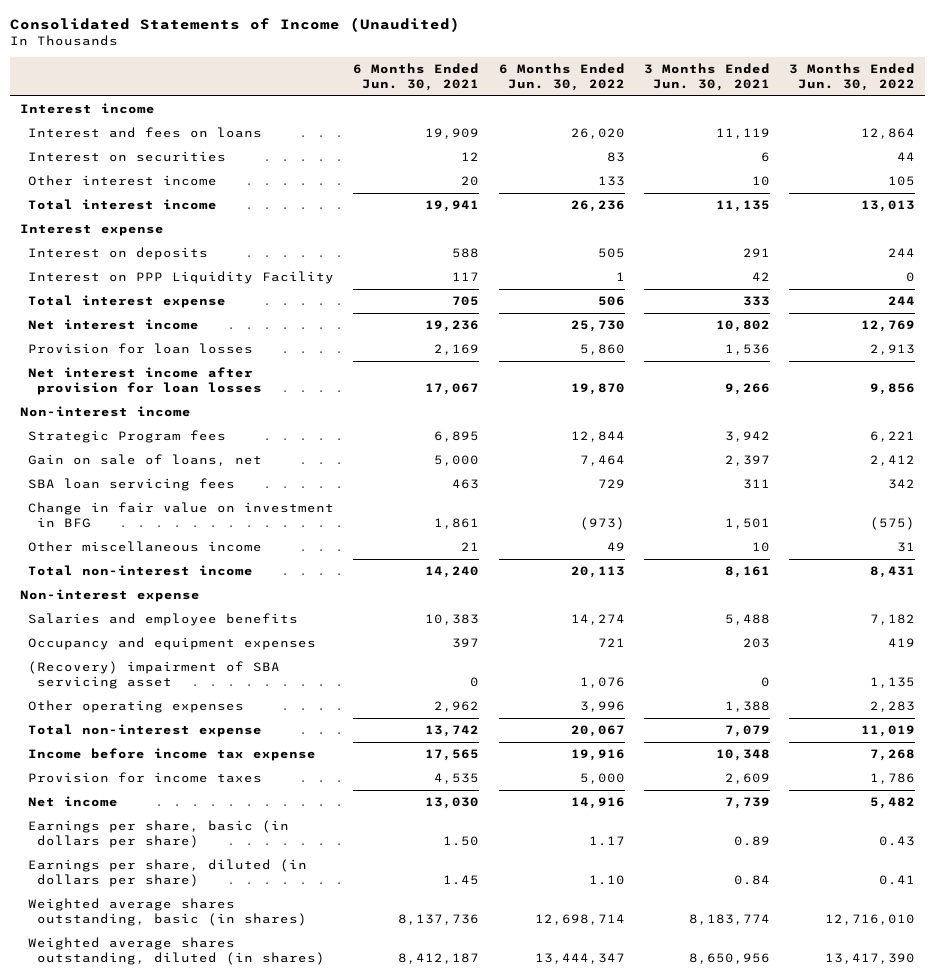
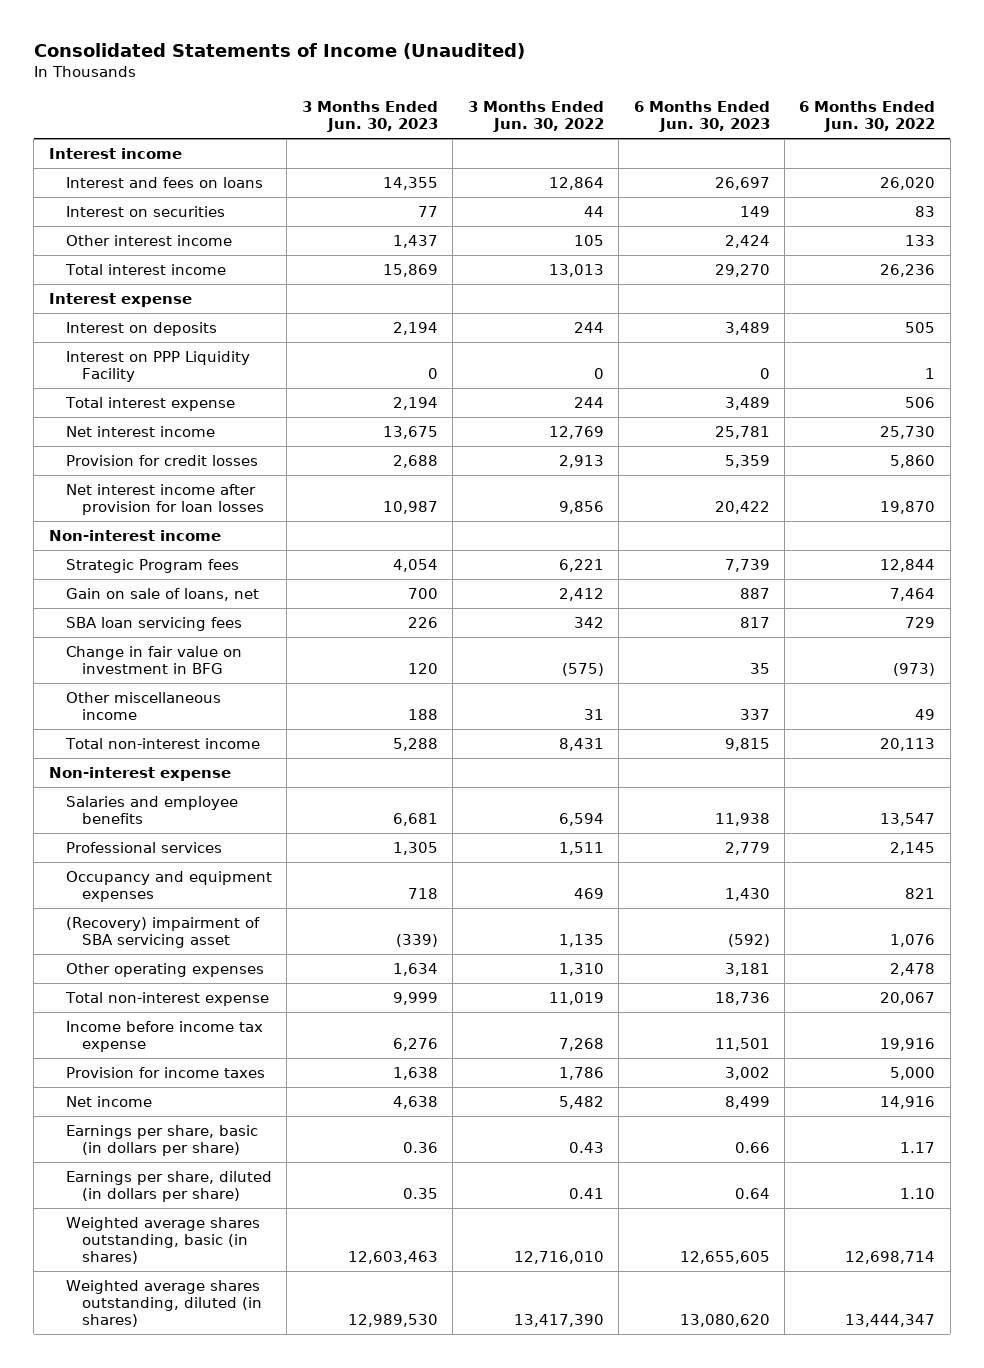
[353,63,480,92] 6 Months Ended Jun. 30, 2021 -> none
[643,63,770,92] 3 Months Ended Jun. 30, 2021 -> none
none -> [301,101,438,133] 3 Months Ended Jun. 30, 2023
none -> [633,101,770,133] 6 Months Ended Jun. 30, 2023
[28,343,254,355] Provision for loan losses -> [65,454,258,466] Provision for credit losses
[570,614,625,626] 14,274 -> [880,813,936,827] 13,547
[870,614,916,626] 7,182 -> [558,813,604,827] 6,594
none -> [65,841,222,853] Professional services
[597,638,625,648] 721 -> [905,888,936,900] 821
[888,638,916,648] 419 -> [573,888,604,900] 469
[579,701,625,713] 3,996 -> [890,962,936,976] 2,478
[870,701,916,713] 2,283 -> [558,962,604,976] 1,310

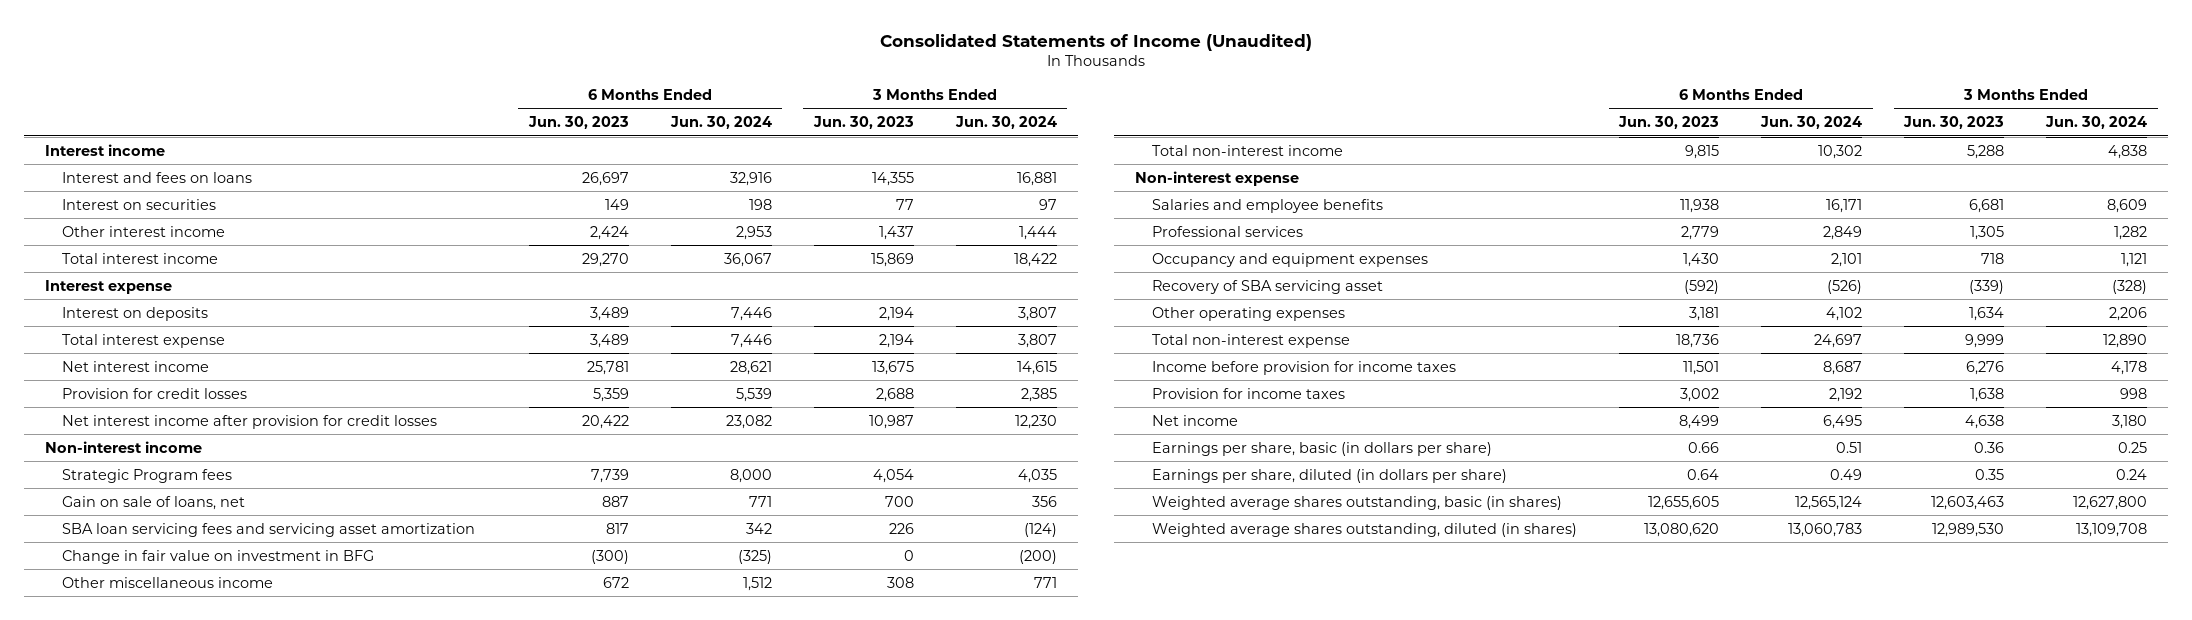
[467,101,604,133] 3 Months Ended Jun. 30, 2022 -> none
[799,101,936,133] 6 Months Ended Jun. 30, 2022 -> none
none -> [669,116,772,130] Jun. 30, 2024
none -> [954,116,1057,130] Jun. 30, 2024
[65,350,250,383] Interest on PPP Liquidity Facility -> none
[65,483,265,516] Net interest income after provision for loan losses -> [61,414,437,429] Net interest income after provision for credit losses
[65,616,242,631] SBA loan servicing fees -> [61,522,475,537] SBA loan servicing fees and servicing asset amortization
[407,663,438,675] 120 -> [903,549,914,561] 0
[749,663,770,675] 35 -> [590,549,629,564] (300)
[407,709,438,721] 188 -> [886,576,914,588] 308
[739,709,770,721] 337 -> [602,576,629,588] 672
[65,916,260,949] (Recovery) impairment of SBA servicing asset -> [1152,279,1384,294] Recovery of SBA servicing asset
[65,1020,263,1053] Income before income tax expense -> [1152,360,1457,375] Income before provision for income taxes

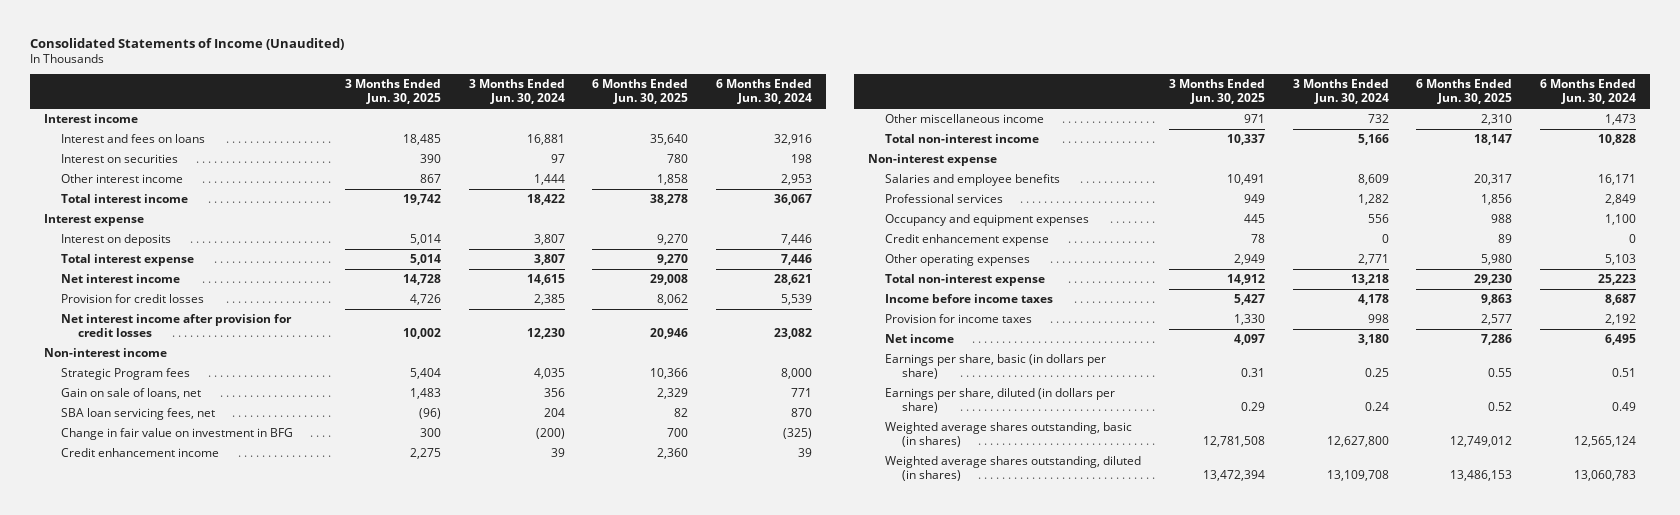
[527,116,629,130] Jun. 30, 2023 -> none
[812,116,914,130] Jun. 30, 2023 -> none
none -> [344,79,441,105] 3 Months Ended Jun. 30, 2025
none -> [592,79,689,105] 6 Months Ended Jun. 30, 2025
[61,522,475,537] SBA loan servicing fees and servicing asset amortization -> [61,407,216,420] SBA loan servicing fees, net
[745,522,772,534] 342 -> [791,407,813,417] 870
[1023,522,1057,537] (124) -> [543,407,565,417] 204
none -> [61,447,220,457] Credit enhancement income
[742,576,772,591] 1,512 -> [1604,113,1636,125] 1,473
[1033,576,1057,588] 771 -> [1367,113,1389,123] 732
[1818,144,1863,159] 10,302 -> [1597,133,1636,145] 10,828
[2108,144,2148,159] 4,838 -> [1357,133,1389,145] 5,166
[1152,279,1384,294] Recovery of SBA servicing asset -> none
[1831,252,1863,267] 2,101 -> [1604,213,1636,225] 1,100
[2121,252,2148,267] 1,121 -> [1367,213,1389,223] 556
none -> [885,233,1050,246] Credit enhancement expense
[1826,306,1863,321] 4,102 -> [1604,253,1636,265] 5,103
[2109,306,2148,321] 2,206 -> [1357,253,1389,265] 2,771
[1814,333,1863,348] 24,697 -> [1597,273,1636,285] 25,223
[2103,333,2148,348] 12,890 -> [1350,273,1389,285] 13,218
[1152,360,1457,375] Income before provision for income taxes -> [885,293,1054,303] Income before income taxes

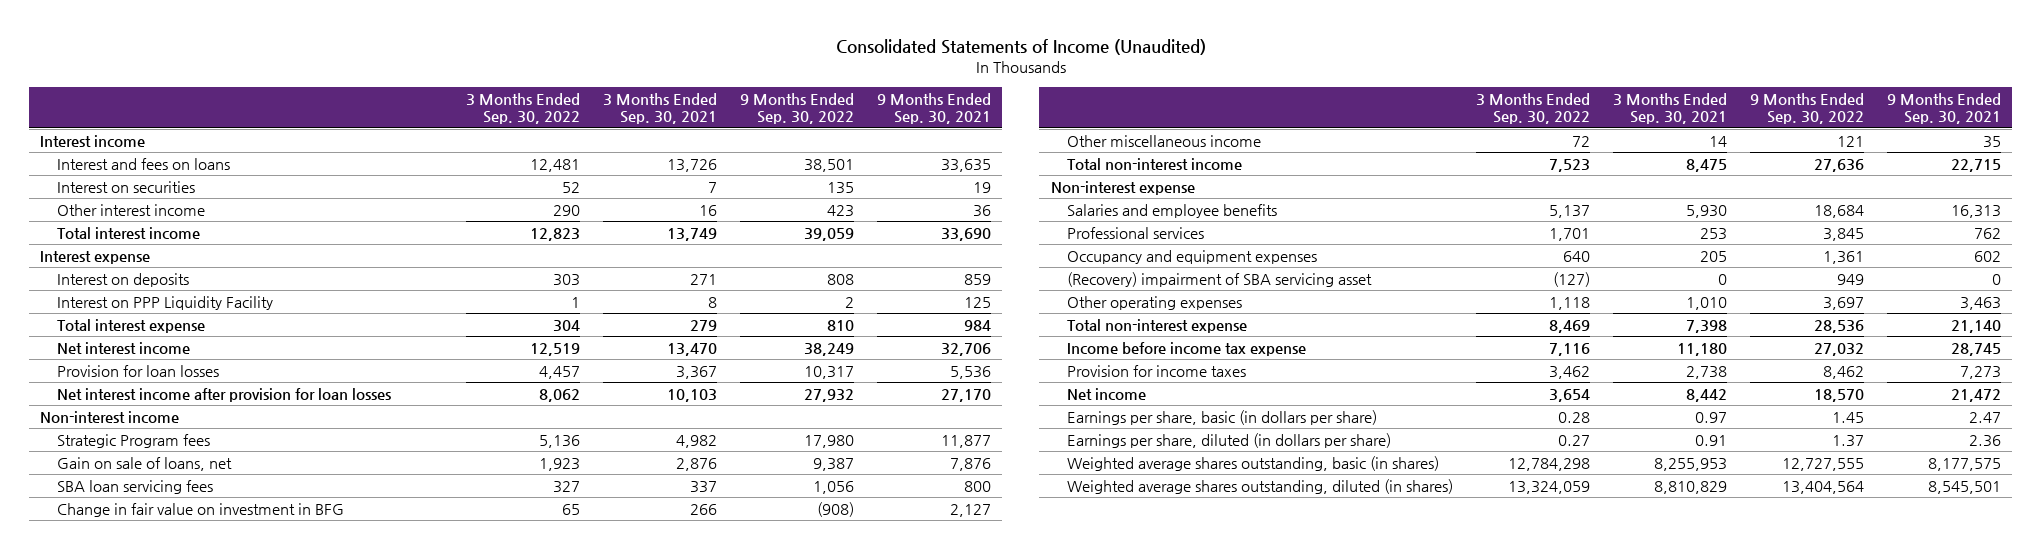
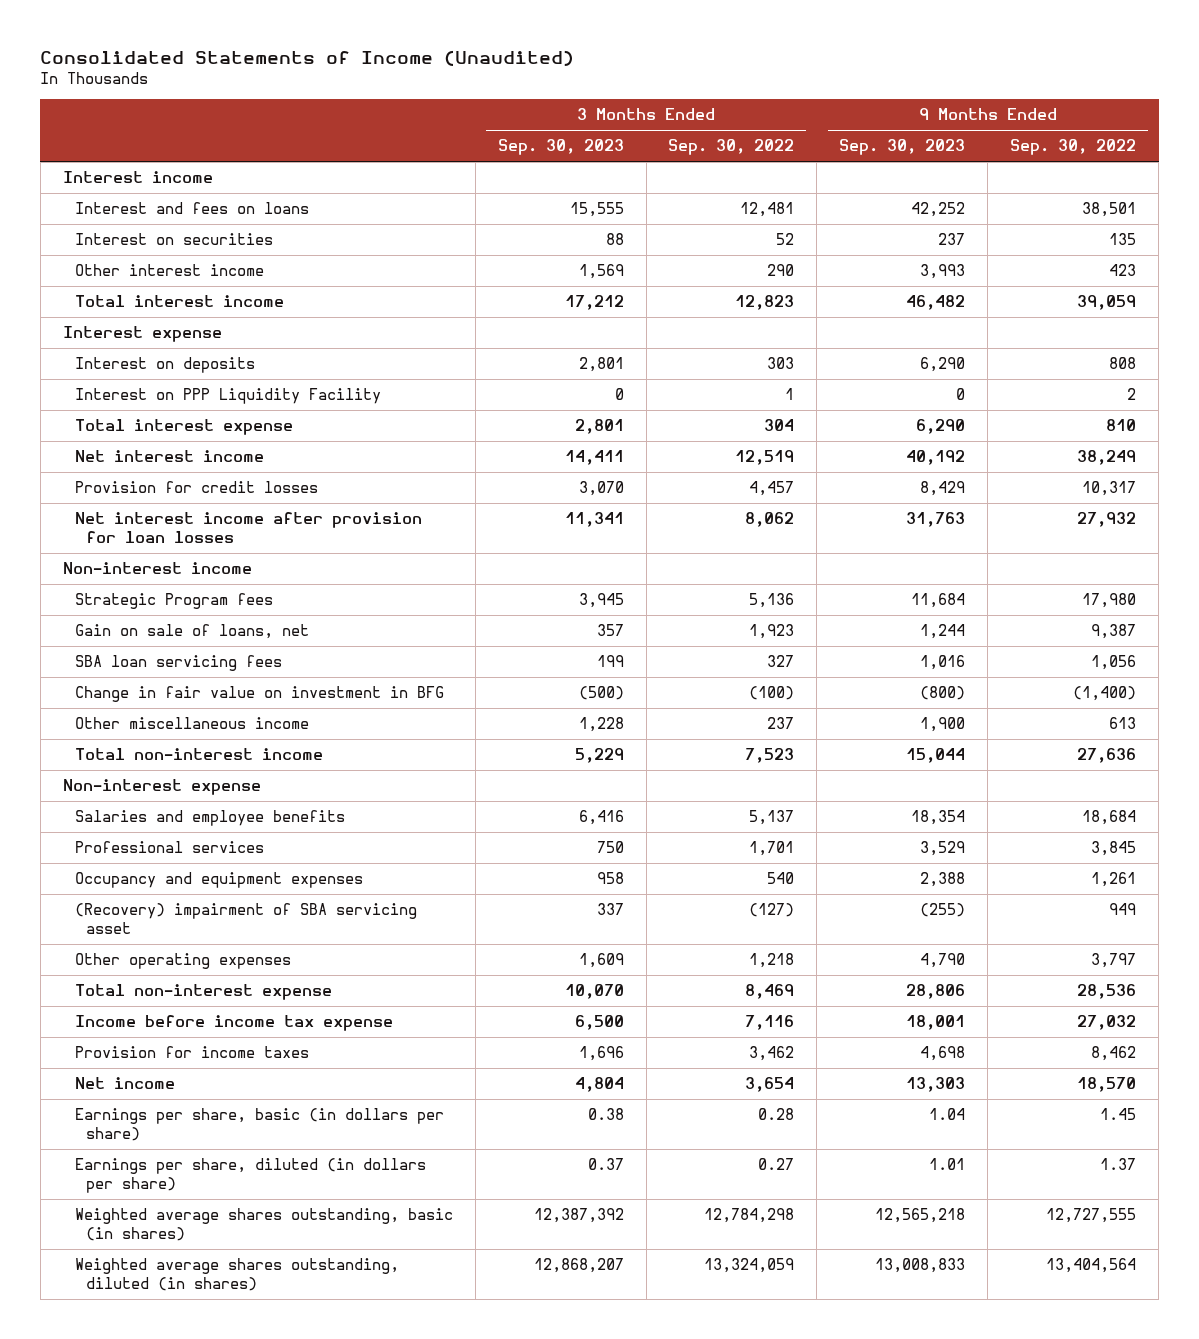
[602,92,717,125] 3 Months Ended Sep. 30, 2021 -> none
[876,92,991,125] 9 Months Ended Sep. 30, 2021 -> none
none -> [497,139,624,156] Sep. 30, 2023
none -> [839,139,966,156] Sep. 30, 2023
[57,364,220,377] Provision for loan losses -> [74,481,318,494] Provision for credit losses
[561,503,580,515] 65 -> [749,686,795,701] (100)
[816,501,854,517] (908) -> [1073,686,1137,702] (1,400)
[1572,135,1591,147] 72 -> [767,717,795,730] 237
[1836,135,1864,147] 121 -> [1109,717,1137,730] 613
[1563,250,1591,262] 640 -> [767,872,795,885] 540
[1822,250,1864,264] 1,361 -> [1091,872,1137,888] 1,261
[1549,296,1591,310] 1,118 -> [749,953,795,969] 1,218
[1822,296,1864,310] 3,697 -> [1091,953,1137,969] 3,797

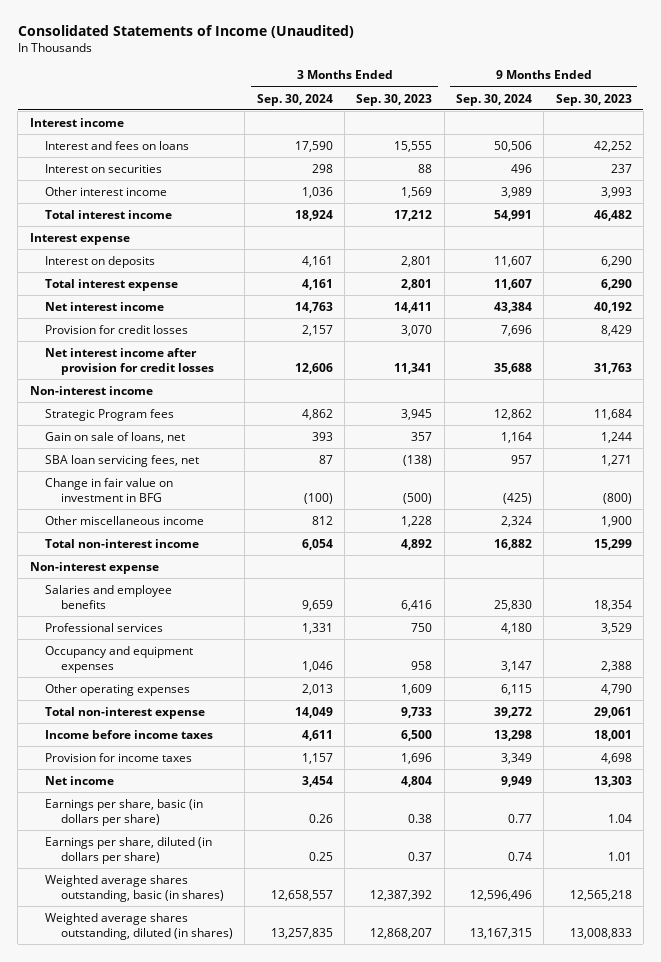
[668,139,795,156] Sep. 30, 2022 -> none
[1010,139,1137,156] Sep. 30, 2022 -> none
none -> [256,93,333,106] Sep. 30, 2024
none -> [455,93,532,106] Sep. 30, 2024
[74,388,381,405] Interest on PPP Liquidity Facility -> none
[74,512,422,544] Net interest income after provision for loan losses -> [45,347,215,375] Net interest income after provision for credit losses
[74,655,282,672] SBA loan servicing fees -> [45,454,200,467] SBA loan servicing fees, net
[596,655,624,668] 199 -> [403,454,433,466] (138)
[920,655,966,671] 1,016 -> [600,454,632,466] 1,271
[574,748,624,764] 5,229 -> [401,538,433,550] 4,892
[906,748,966,764] 15,044 -> [593,538,632,550] 15,299
[74,903,417,935] (Recovery) impairment of SBA servicing asset -> none
[564,984,624,1000] 10,070 -> [401,706,433,718] 9,733
[906,984,966,1000] 28,806 -> [593,706,632,718] 29,061
[74,1015,393,1032] Income before income tax expense -> [45,729,214,739] Income before income taxes

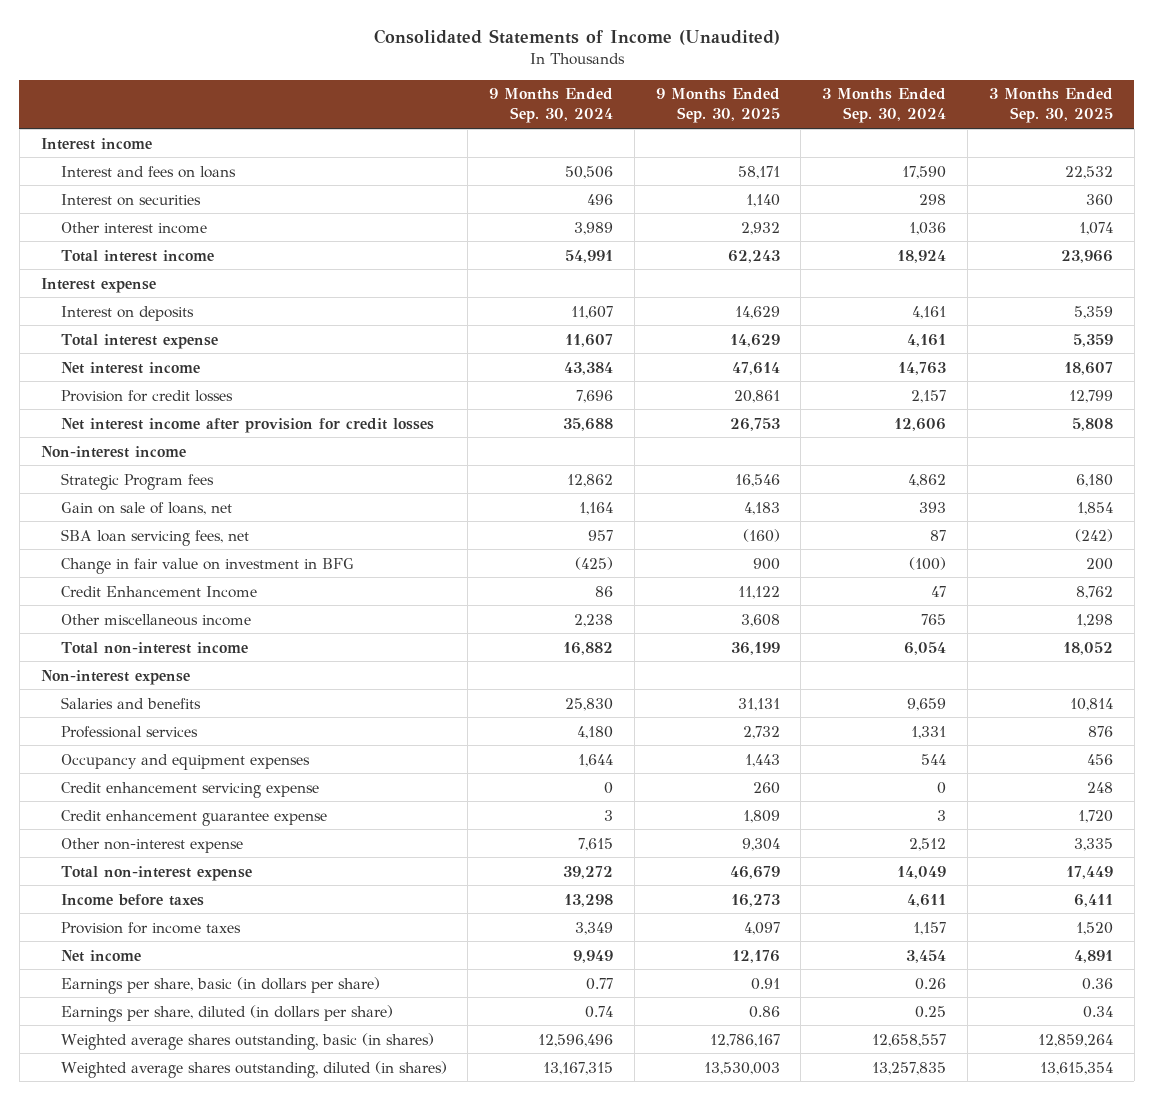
[356,93,433,106] Sep. 30, 2023 -> none
[555,93,632,106] Sep. 30, 2023 -> none
none -> [655,88,780,124] 9 Months Ended Sep. 30, 2025
none -> [988,88,1113,124] 3 Months Ended Sep. 30, 2025
none -> [60,585,257,598] Credit Enhancement Income
[311,515,333,525] 812 -> [921,613,947,625] 765
[500,515,532,527] 2,324 -> [574,613,614,627] 2,238
[45,584,173,609] Salaries and employee benefits -> [60,696,201,709] Salaries and benefits
[45,683,191,696] Other operating expenses -> none
[301,660,333,672] 1,046 -> [921,753,947,765] 544
[500,660,532,672] 3,147 -> [578,753,614,767] 1,644
none -> [60,781,319,798] Credit enhancement servicing expense
none -> [60,809,327,826] Credit enhancement guarantee expense
none -> [60,837,243,853] Other non-interest expense
[45,729,214,739] Income before income taxes -> [60,893,204,906] Income before taxes

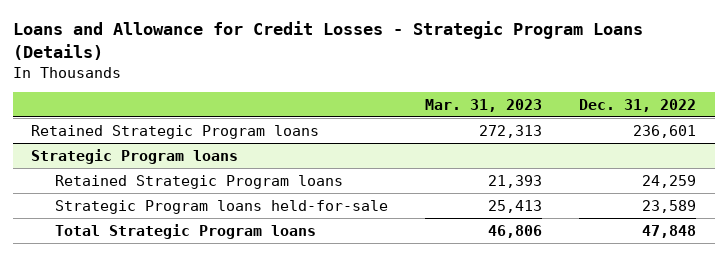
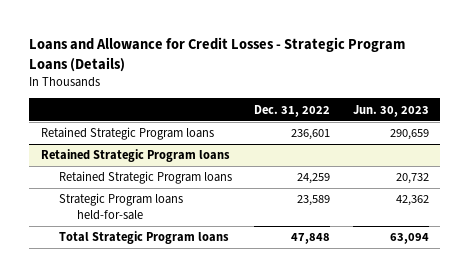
[424,98,542,112] Mar. 31, 2023 -> none
none -> [352,104,429,117] Jun. 30, 2023
[31,148,239,164] Strategic Program loans -> [40,149,230,163] Retained Strategic Program loans

